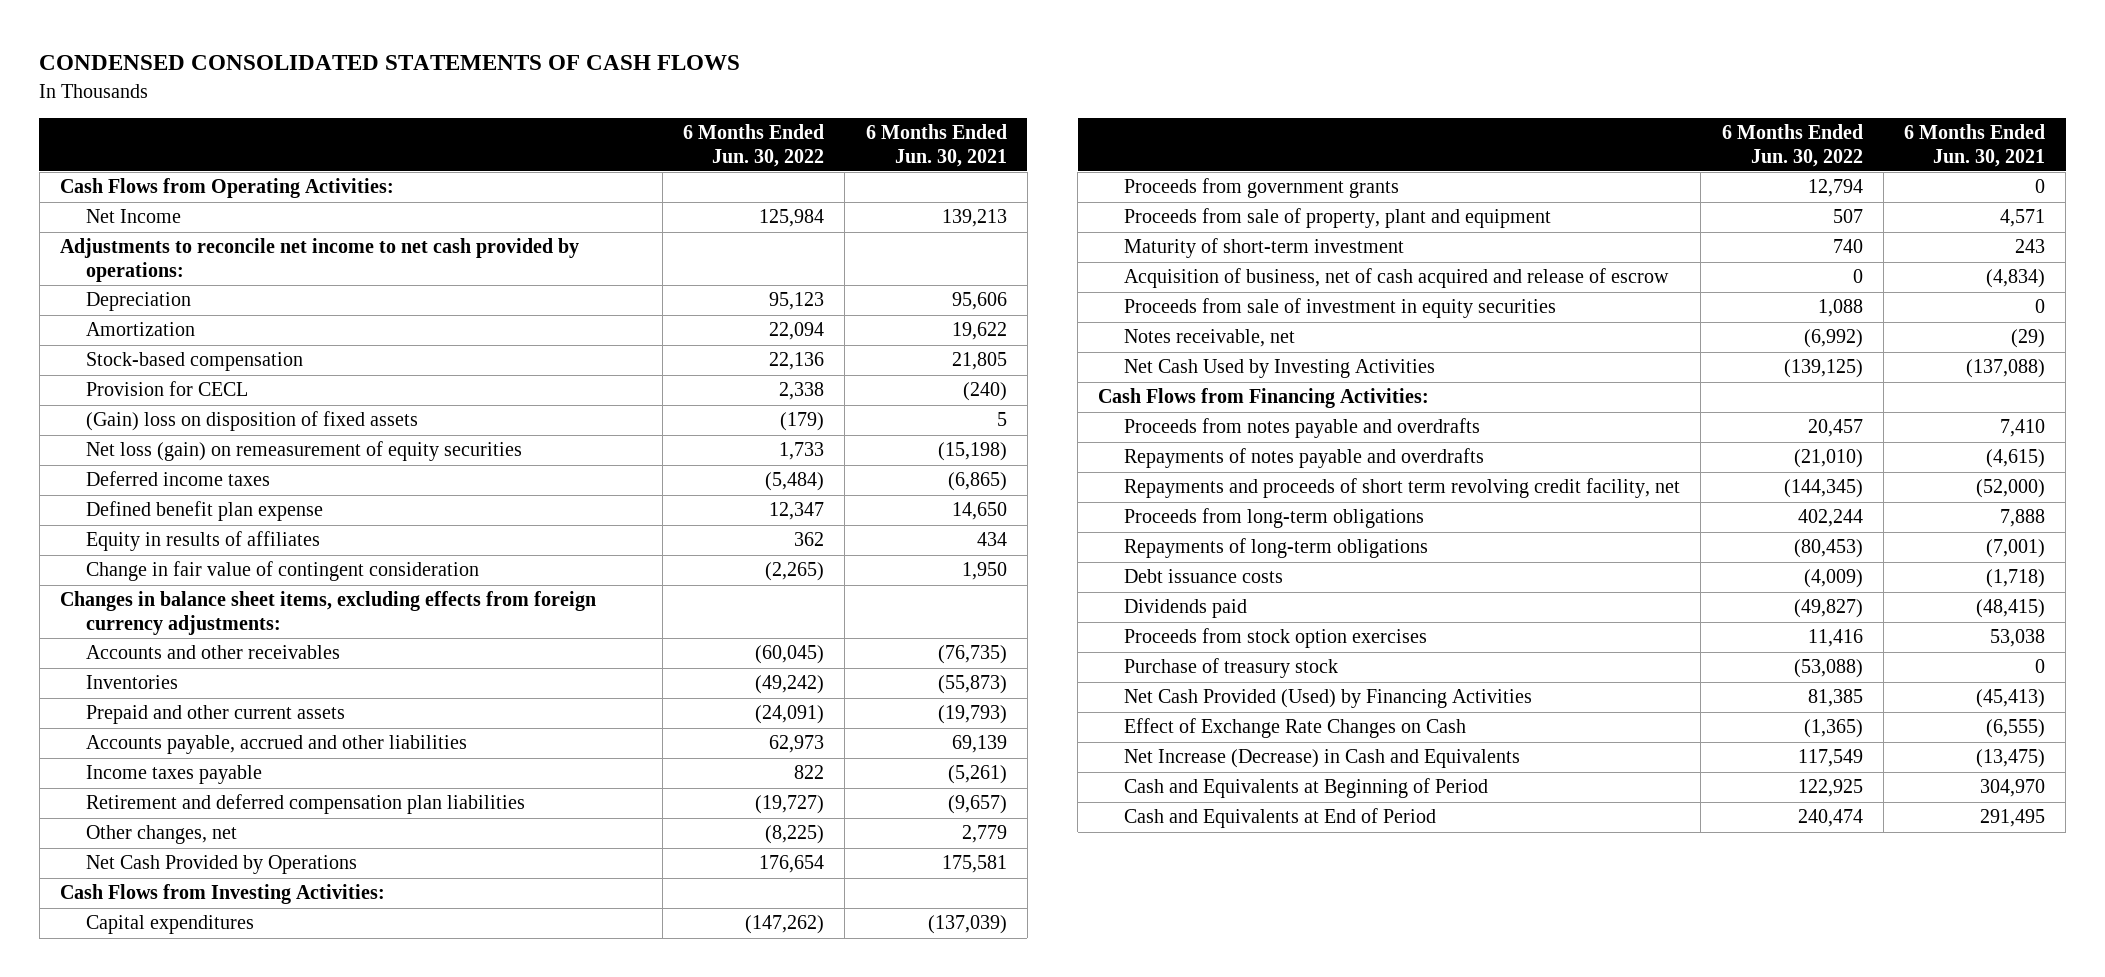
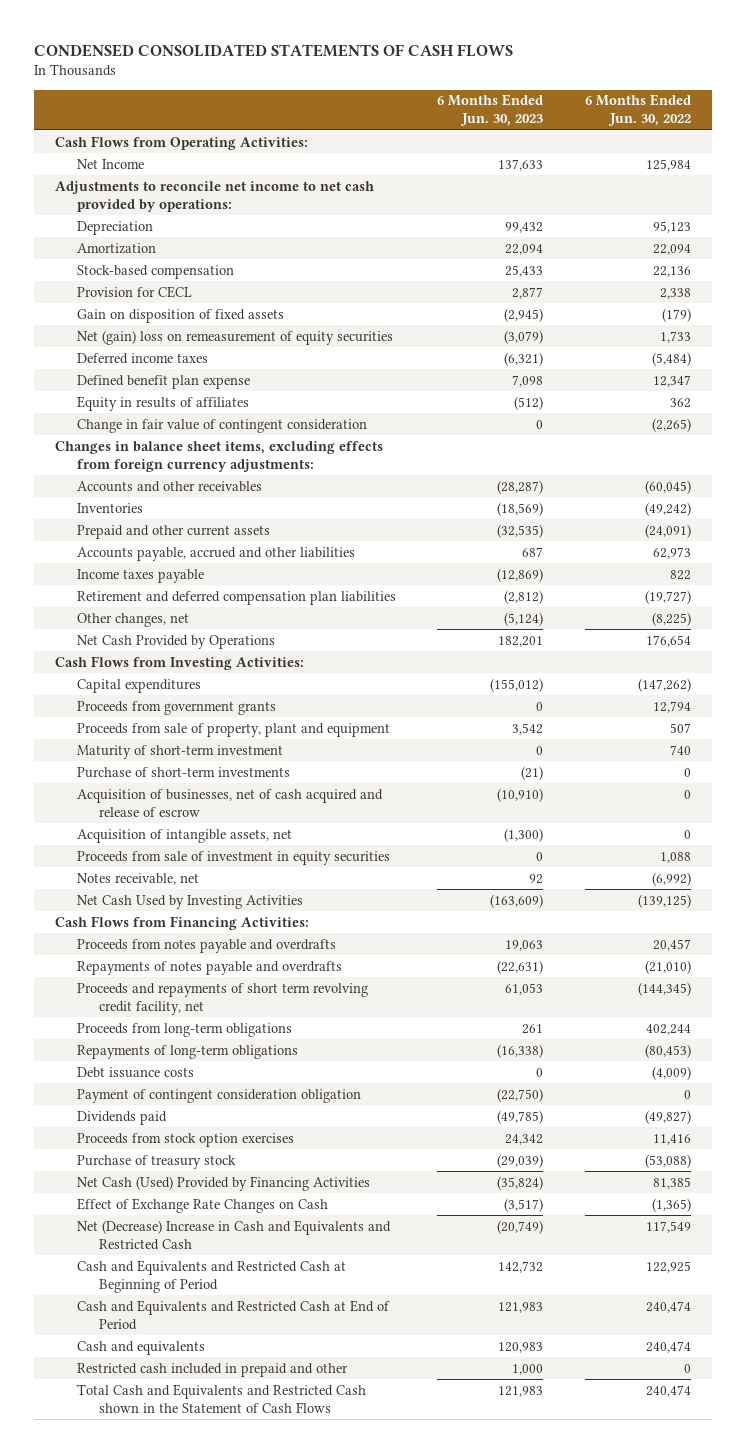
[865,123,1007,167] 6 Months Ended Jun. 30, 2021 -> none
none -> [437,94,544,127] 6 Months Ended Jun. 30, 2023
[86,411,419,432] (Gain) loss on disposition of fixed assets -> [76,308,284,323] Gain on disposition of fixed assets
[86,441,523,462] Net loss (gain) on remeasurement of equity securities -> [76,329,393,345] Net (gain) loss on remeasurement of equity securities
none -> [76,766,290,778] Purchase of short-term investments
[1124,268,1670,289] Acquisition of business, net of cash acquired and release of escrow -> [76,788,383,817] Acquisition of businesses, net of cash acquired and release of escrow
none -> [76,828,292,843] Acquisition of intangible assets, net
[1124,478,1681,499] Repayments and proceeds of short term revolving credit facility, net -> [76,982,368,1015] Proceeds and repayments of short term revolving credit facility, net
none -> [76,1088,361,1103] Payment of contingent consideration obligation
[1124,689,1533,709] Net Cash Provided (Used) by Financing Activities -> [76,1175,370,1191] Net Cash (Used) Provided by Financing Activities
[1124,749,1521,769] Net Increase (Decrease) in Cash and Equivalents -> [76,1219,391,1250] Net (Decrease) Increase in Cash and Equivalents and Restricted Cash
[1124,778,1489,799] Cash and Equivalents at Beginning of Period -> [76,1259,346,1293] Cash and Equivalents and Restricted Cash at Beginning of Period
[1124,808,1437,829] Cash and Equivalents at End of Period -> [76,1299,390,1330] Cash and Equivalents and Restricted Cash at End of Period
none -> [76,1340,205,1355] Cash and equivalents
none -> [76,1362,348,1377] Restricted cash included in prepaid and other
none -> [76,1383,366,1413] Total Cash and Equivalents and Restricted Cash shown in the Statement of Cash Flows

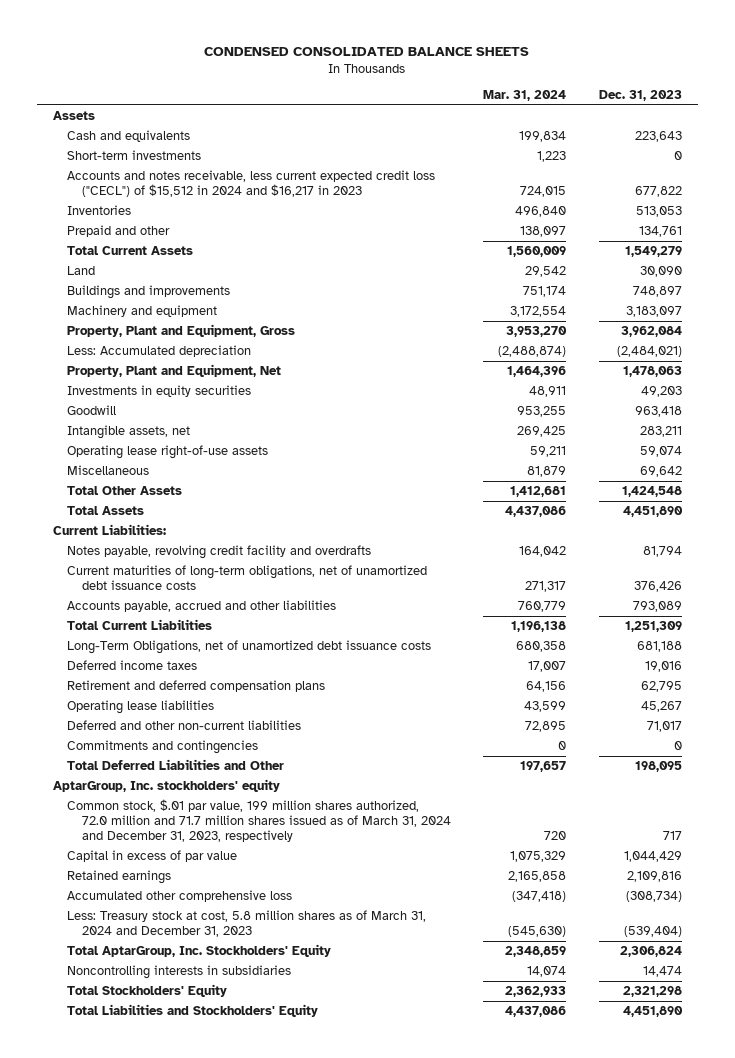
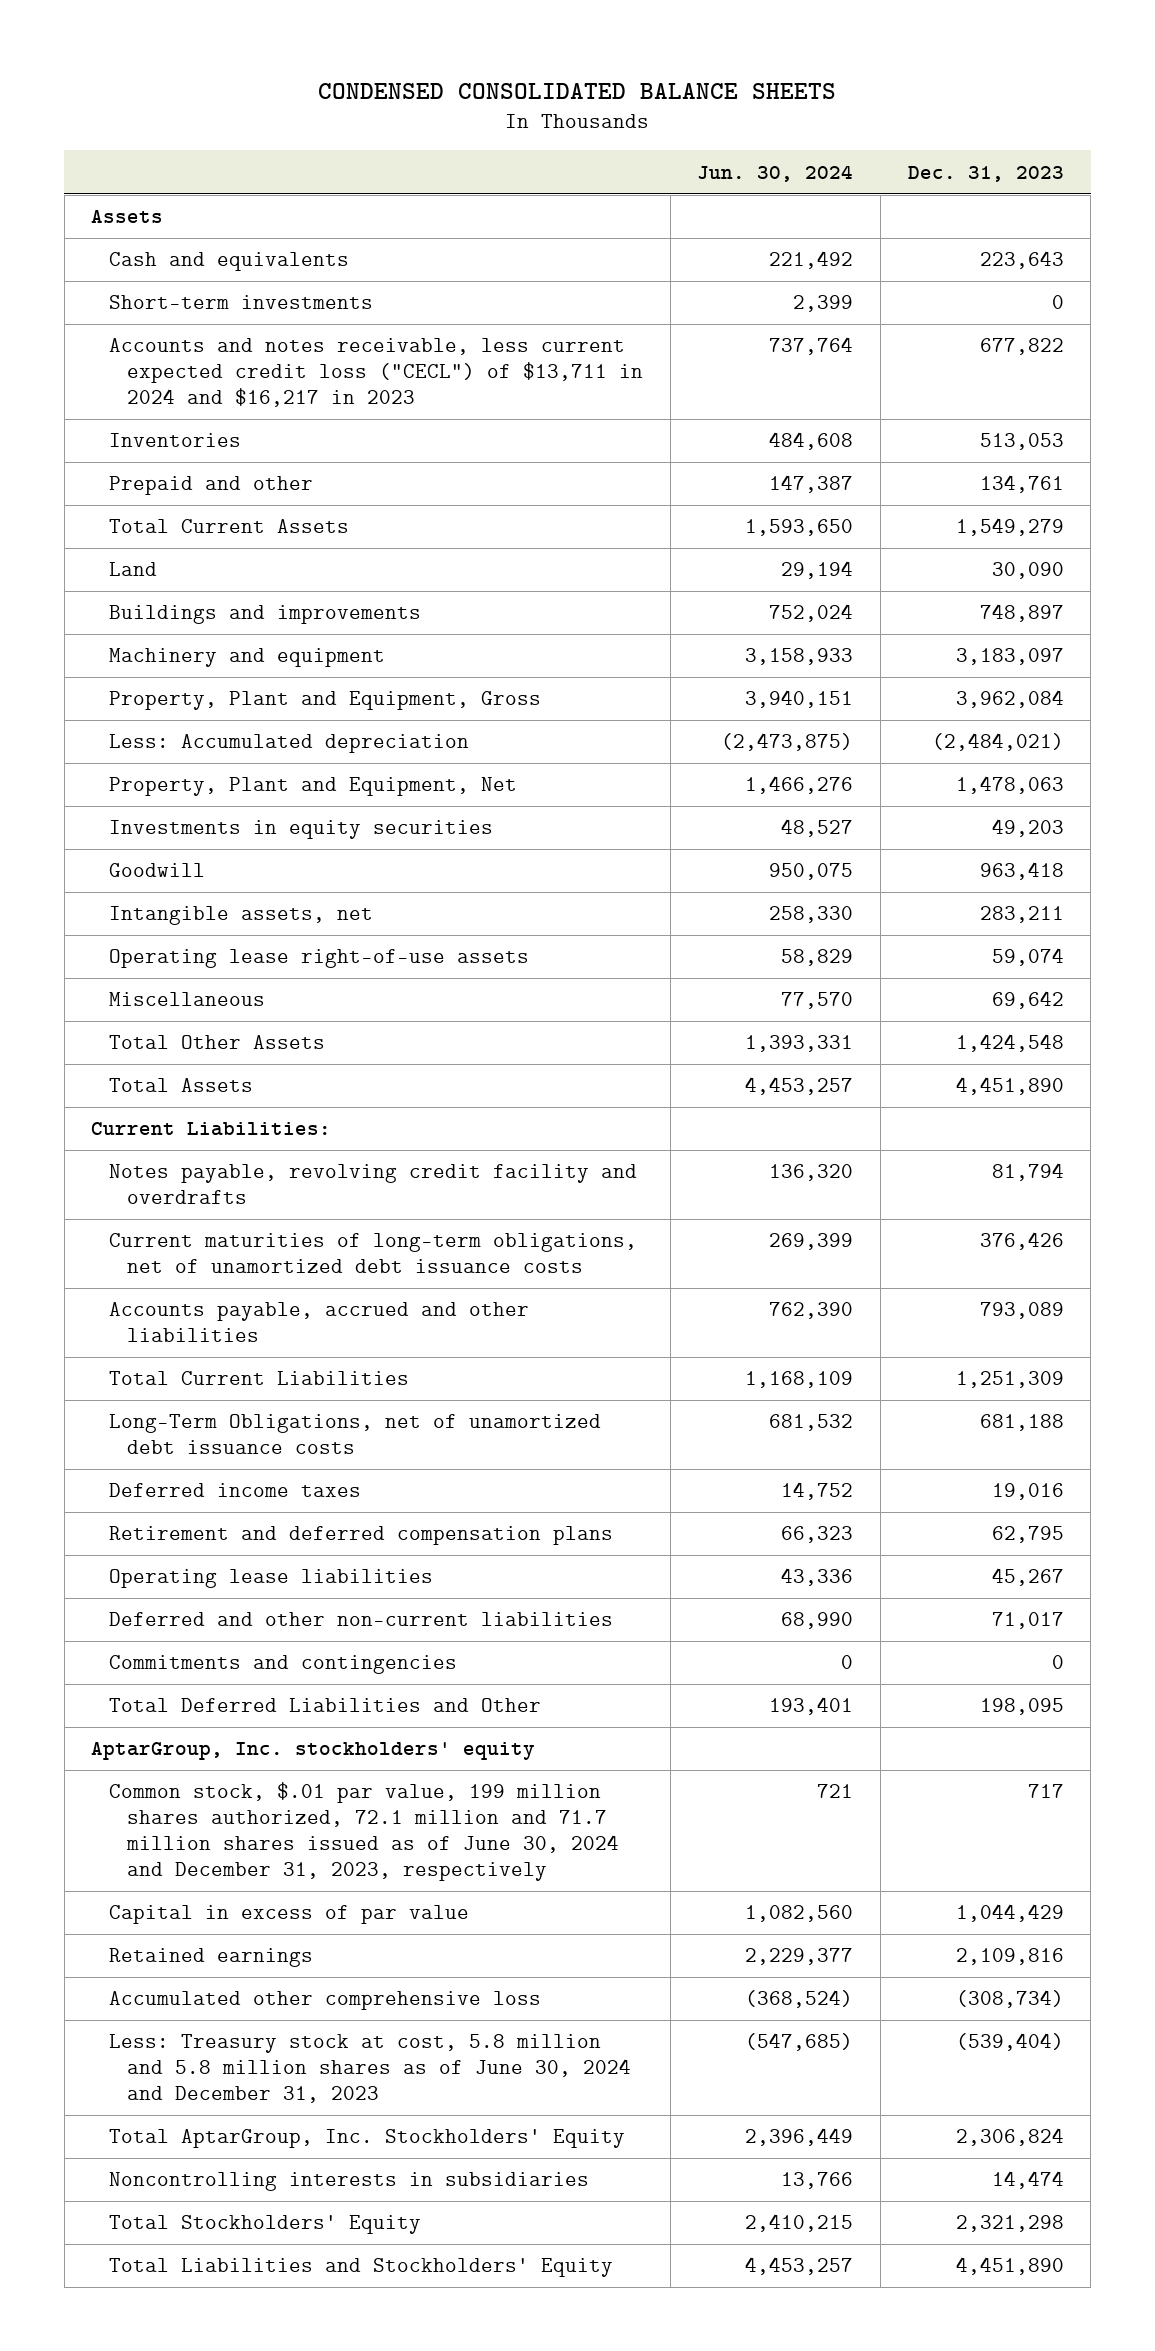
[483,90,567,102] Mar. 31, 2024 -> none
none -> [697,164,854,182] Jun. 30, 2024
[67,169,436,198] Accounts and notes receivable, less current expected credit loss ("CECL") of $15,512 in 2024 and $16,217 in 2023 -> [109,338,643,408] Accounts and notes receivable, less current expected credit loss ("CECL") of $13,711 in 2024 and $16,217 in 2023
[67,798,451,843] Common stock, $.01 par value, 199 million shares authorized, 72.0 million and 71.7 million shares issued as of March 31, 2024 and December 31, 2023, respectively -> [109,1782,619,1882] Common stock, $.01 par value, 199 million shares authorized, 72.1 million and 71.7 million shares issued as of June 30, 2024 and December 31, 2023, respectively
[67,909,427,938] Less: Treasury stock at cost, 5.8 million shares as of March 31, 2024 and December 31, 2023 -> [109,2034,631,2104] Less: Treasury stock at cost, 5.8 million and 5.8 million shares as of June 30, 2024 and December 31, 2023

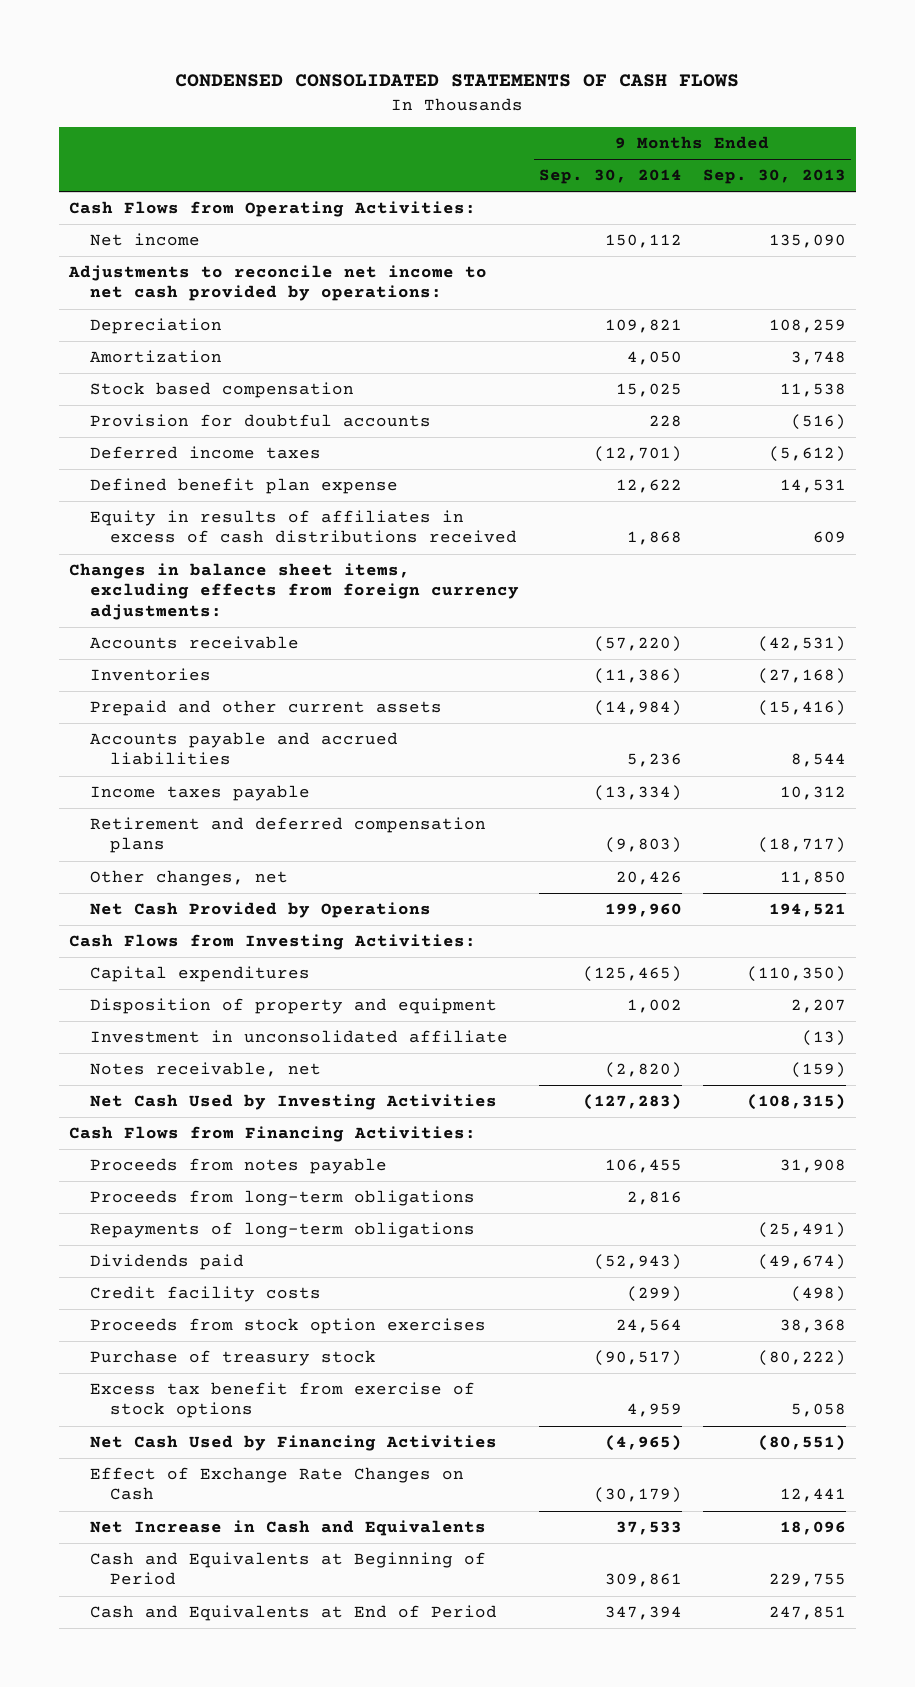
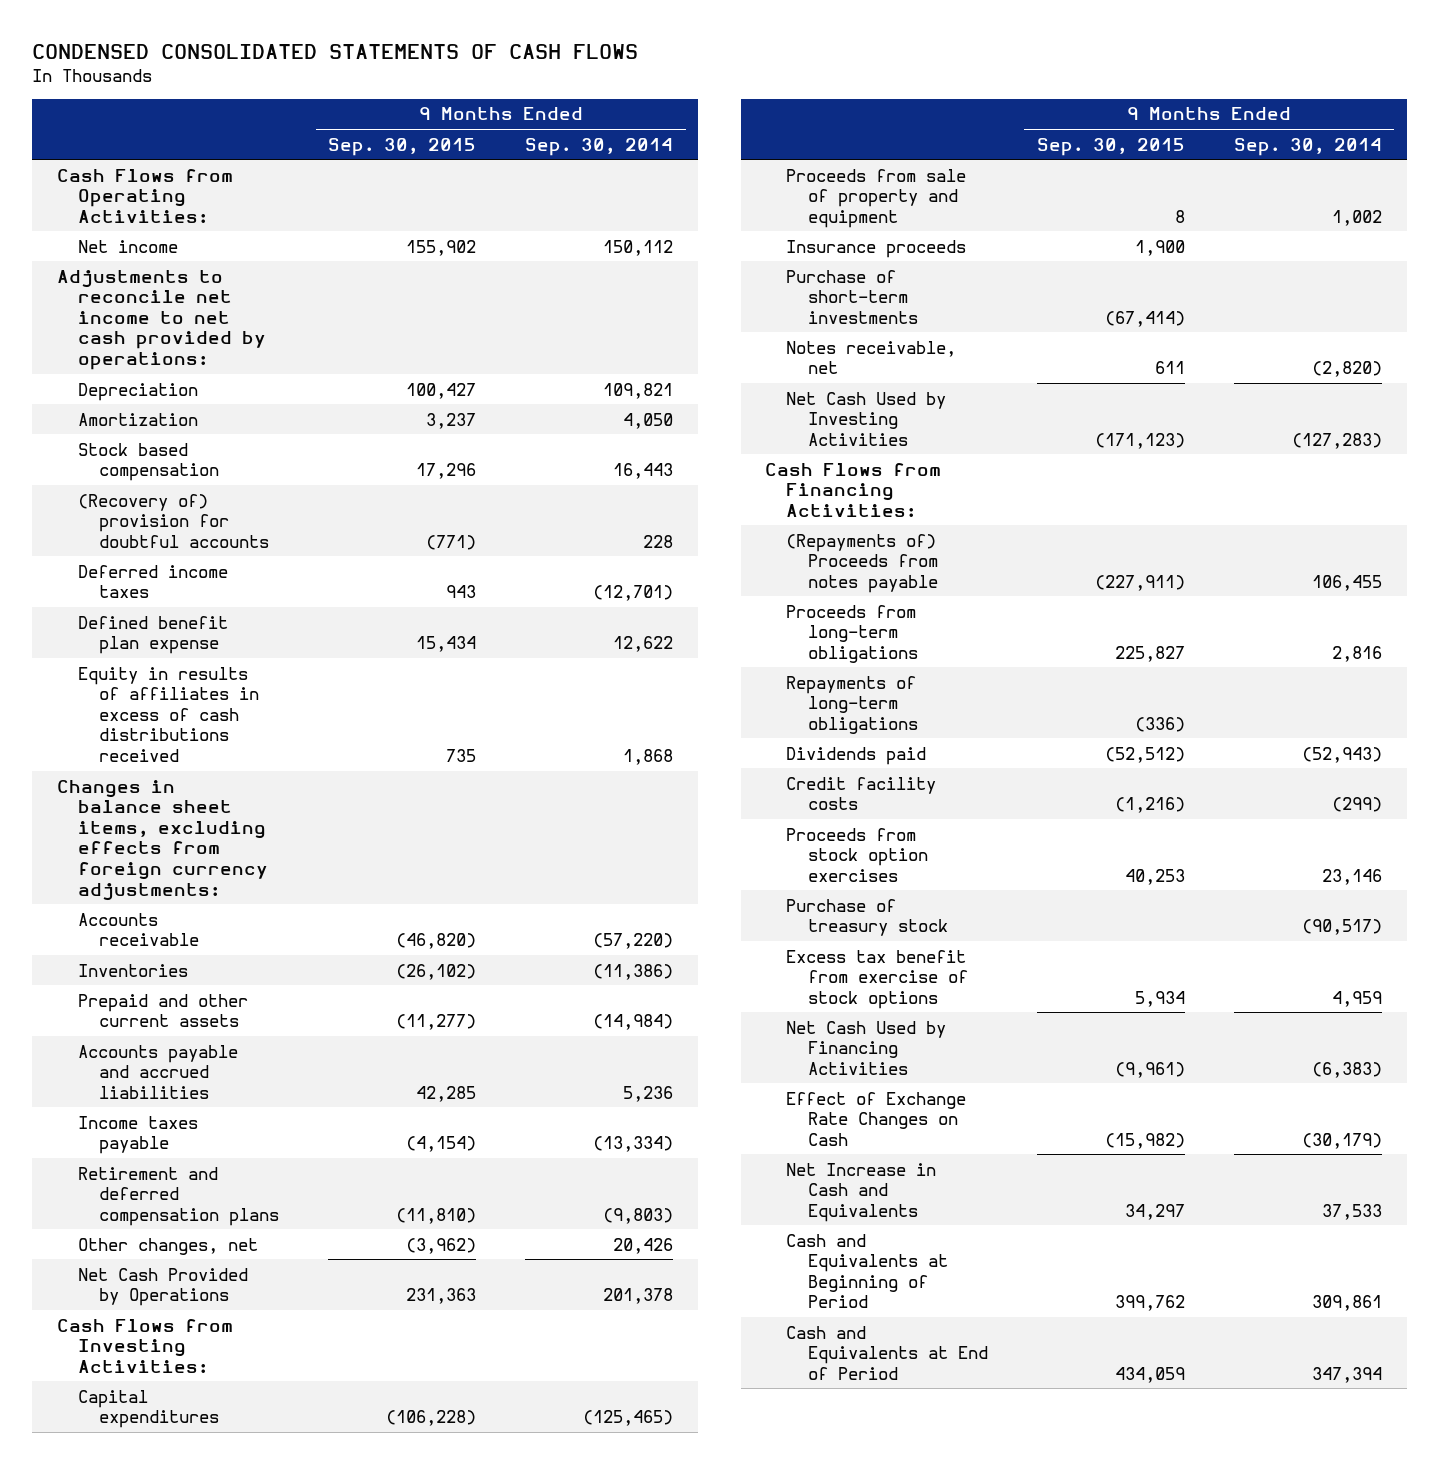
[702,169,846,185] Sep. 30, 2013 -> none
none -> [328,137,477,156] Sep. 30, 2015
[616,383,683,398] 15,025 -> [613,463,674,480] 16,443
[89,414,431,428] Provision for doubtful accounts -> [77,493,269,548] (Recovery of) provision for doubtful accounts
[605,903,683,918] 199,960 -> [603,1288,674,1305] 201,378
[89,1030,508,1044] Investment in unconsolidated affiliate -> none
[89,998,497,1015] Disposition of property and equipment -> [786,168,967,228] Proceeds from sale of property and equipment
none -> [786,239,967,258] Insurance proceeds
none -> [786,269,918,324] Purchase of short-term investments
[89,1158,387,1175] Proceeds from notes payable -> [786,533,938,593] (Repayments of) Proceeds from notes payable
[616,1319,683,1334] 24,564 -> [1322,868,1383,885] 23,146
[605,1435,683,1452] (4,965) -> [1312,1061,1383,1078] (6,383)

